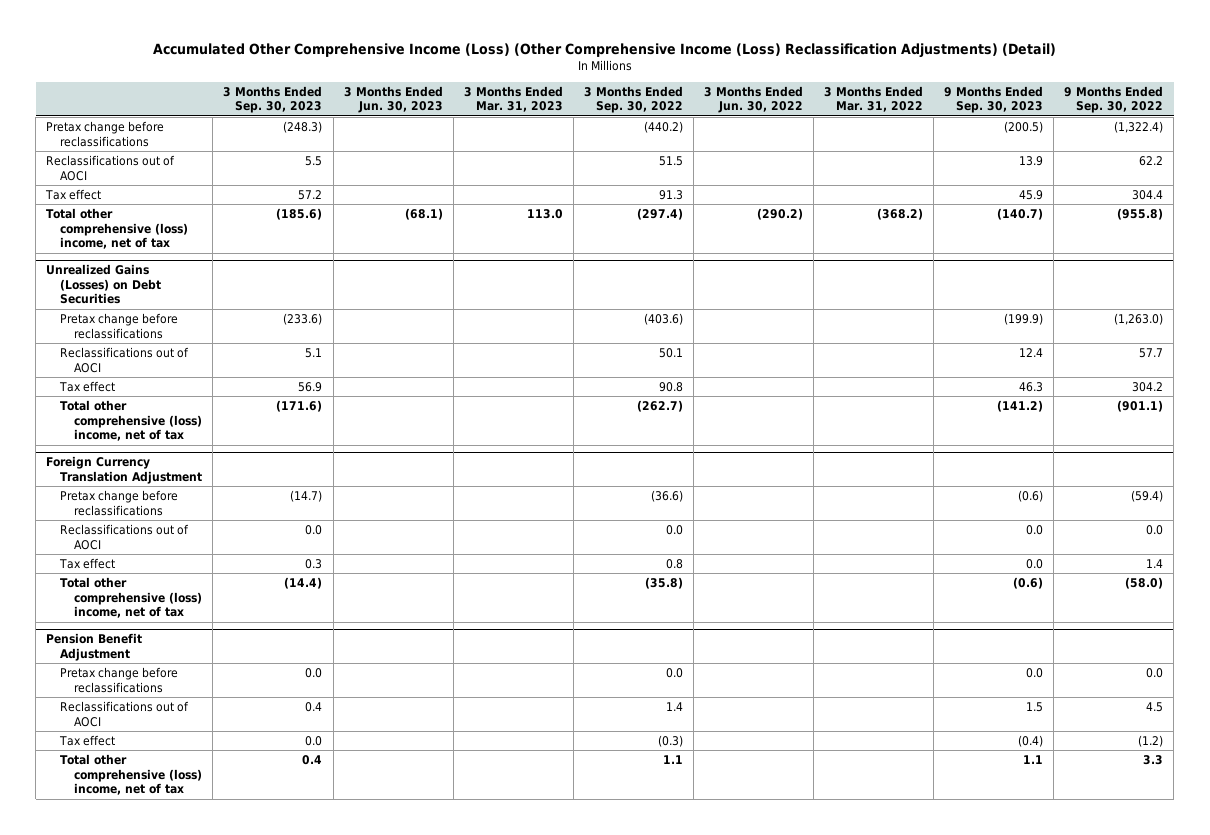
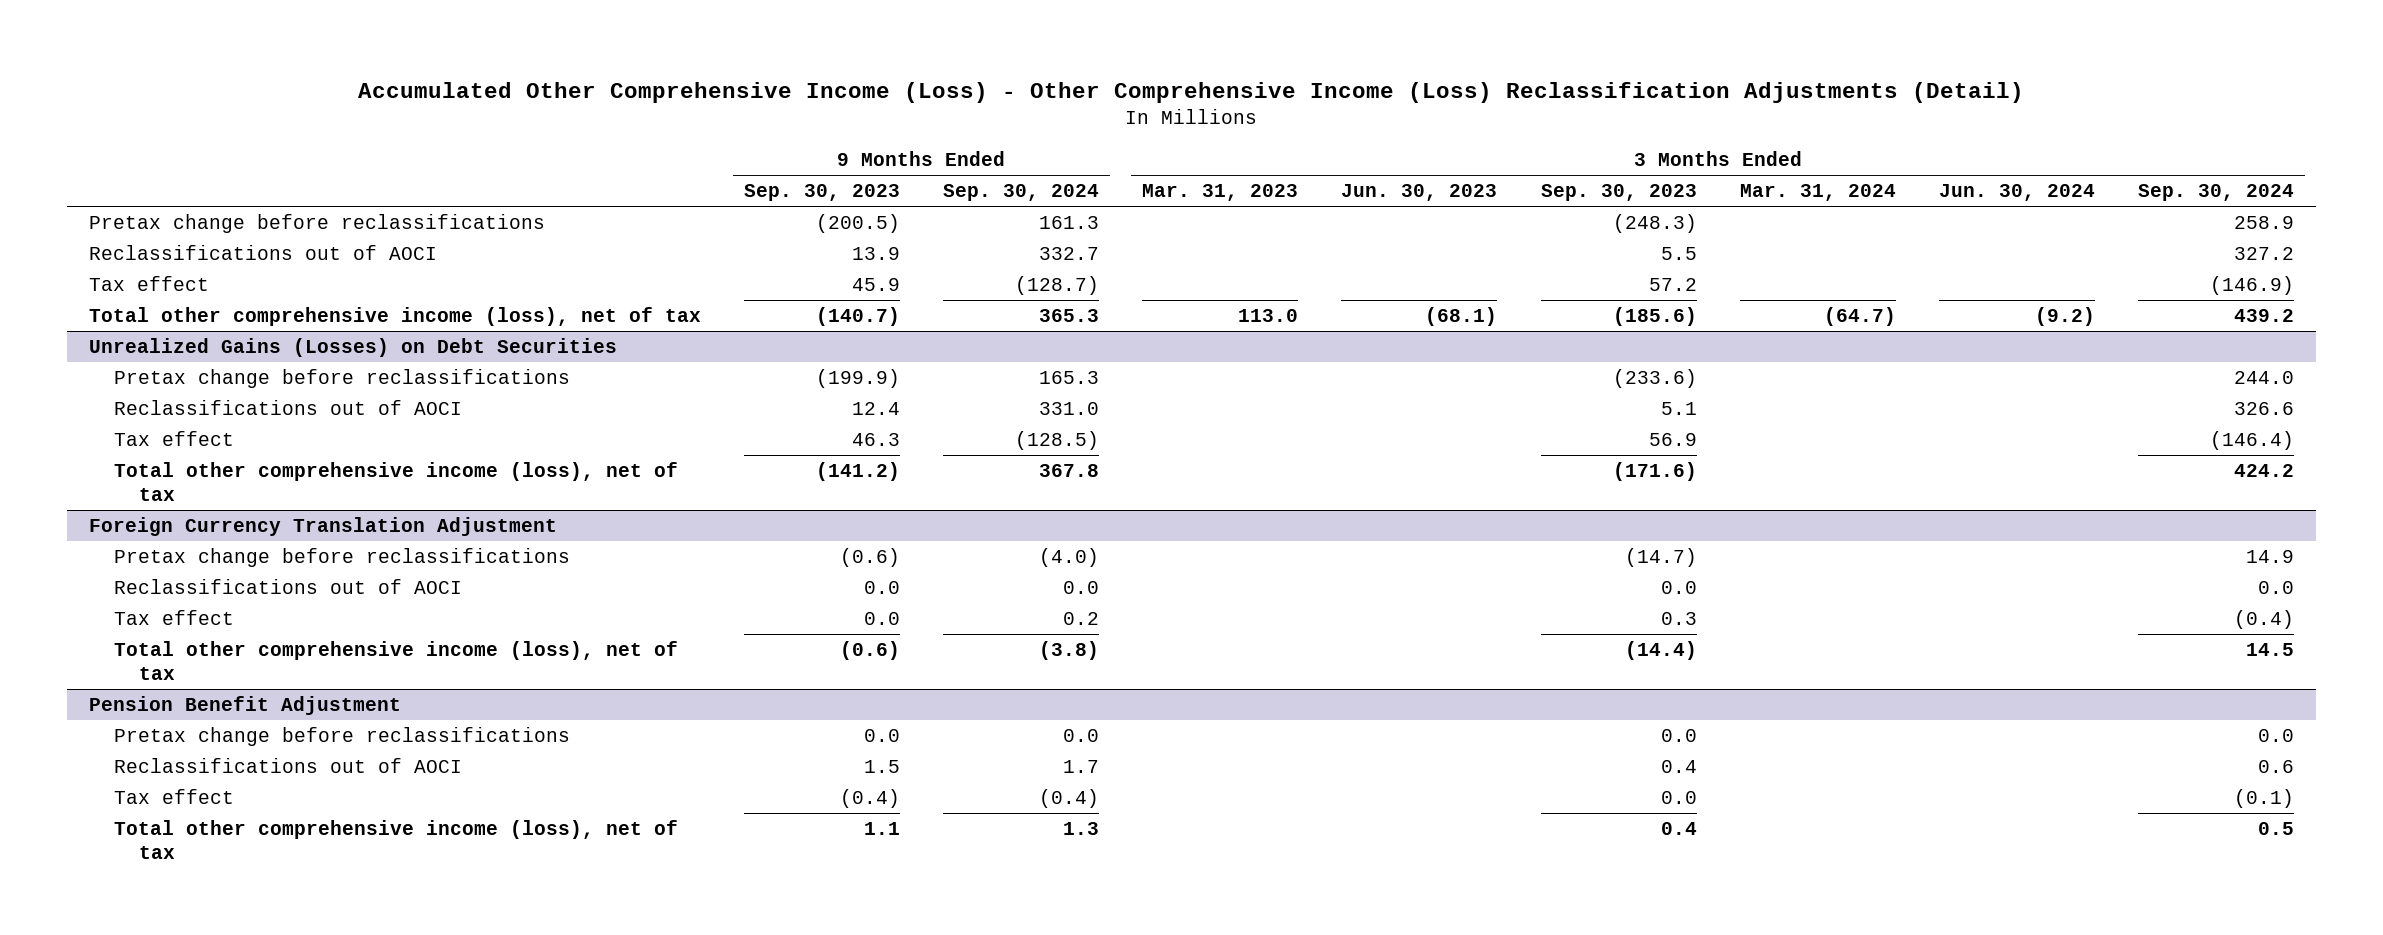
[152,43,1056,59] Accumulated Other Comprehensive Income (Loss) (Other Comprehensive Income (Loss) Reclassification Adjustments) (Detail) -> [358,81,2025,103] Accumulated Other Comprehensive Income (Loss) - Other Comprehensive Income (Loss) Reclassification Adjustments (Detail)
[583,85,683,114] 3 Months Ended Sep. 30, 2022 -> none
[703,85,803,114] 3 Months Ended Jun. 30, 2022 -> none
[823,85,923,113] 3 Months Ended Mar. 31, 2022 -> none
[1064,85,1164,114] 9 Months Ended Sep. 30, 2022 -> none
none -> [943,184,1100,202] Sep. 30, 2024
none -> [1739,184,1896,202] Mar. 31, 2024
none -> [1939,184,2096,202] Jun. 30, 2024
none -> [2138,184,2295,202] Sep. 30, 2024
[46,207,189,250] Total other comprehensive (loss) income, net of tax -> [88,307,701,327] Total other comprehensive income (loss), net of tax
[60,399,203,442] Total other comprehensive (loss) income, net of tax -> [113,462,678,501] Total other comprehensive income (loss), net of tax
[60,576,203,619] Total other comprehensive (loss) income, net of tax -> [113,641,678,680] Total other comprehensive income (loss), net of tax
[60,753,203,796] Total other comprehensive (loss) income, net of tax -> [113,820,678,859] Total other comprehensive income (loss), net of tax

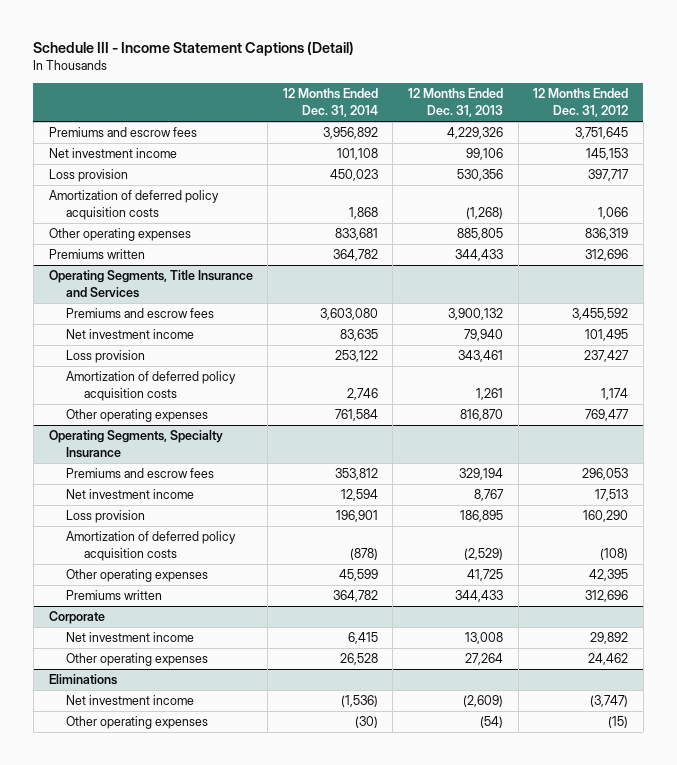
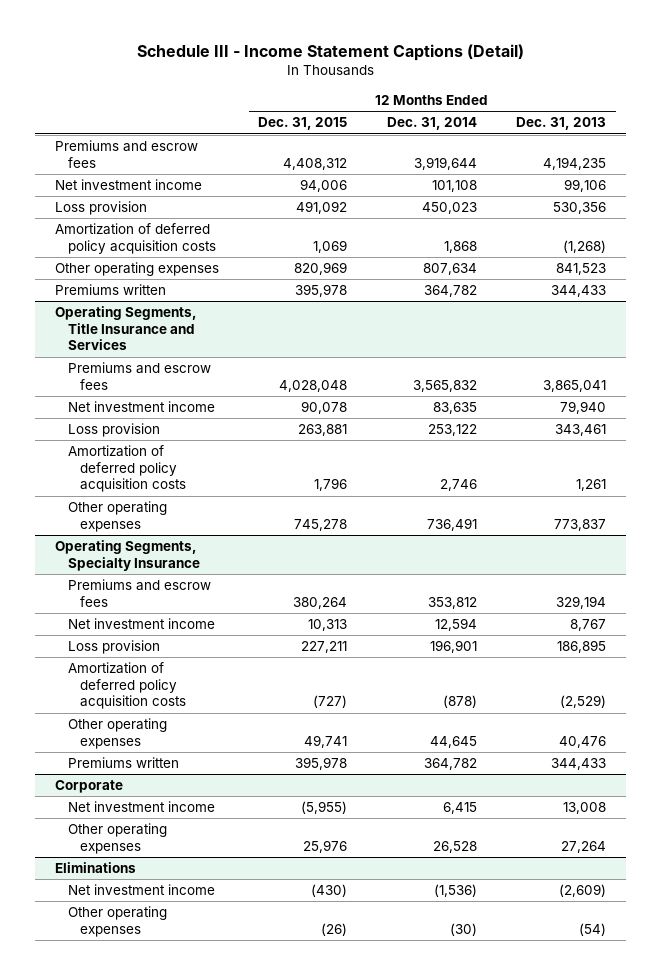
[533,88,629,117] 12 Months Ended Dec. 31, 2012 -> none
none -> [258,117,348,131] Dec. 31, 2015
[322,127,378,140] 3,956,892 -> [413,156,477,170] 3,919,644
[447,127,504,140] 4,229,326 -> [543,156,607,170] 4,194,235
[334,228,378,241] 833,681 -> [422,263,477,276] 807,634
[457,228,504,241] 885,805 -> [556,263,607,276] 841,523
[319,308,378,321] 3,603,080 -> [412,379,477,392] 3,565,832
[448,308,504,321] 3,900,132 -> [543,379,607,392] 3,865,041
[334,409,378,422] 761,584 -> [426,517,477,531] 736,491
[460,409,504,422] 816,870 -> [554,518,607,531] 773,837
[338,569,378,582] 45,599 -> [429,735,477,748] 44,645
[467,569,504,582] 41,725 -> [559,735,607,748] 40,476

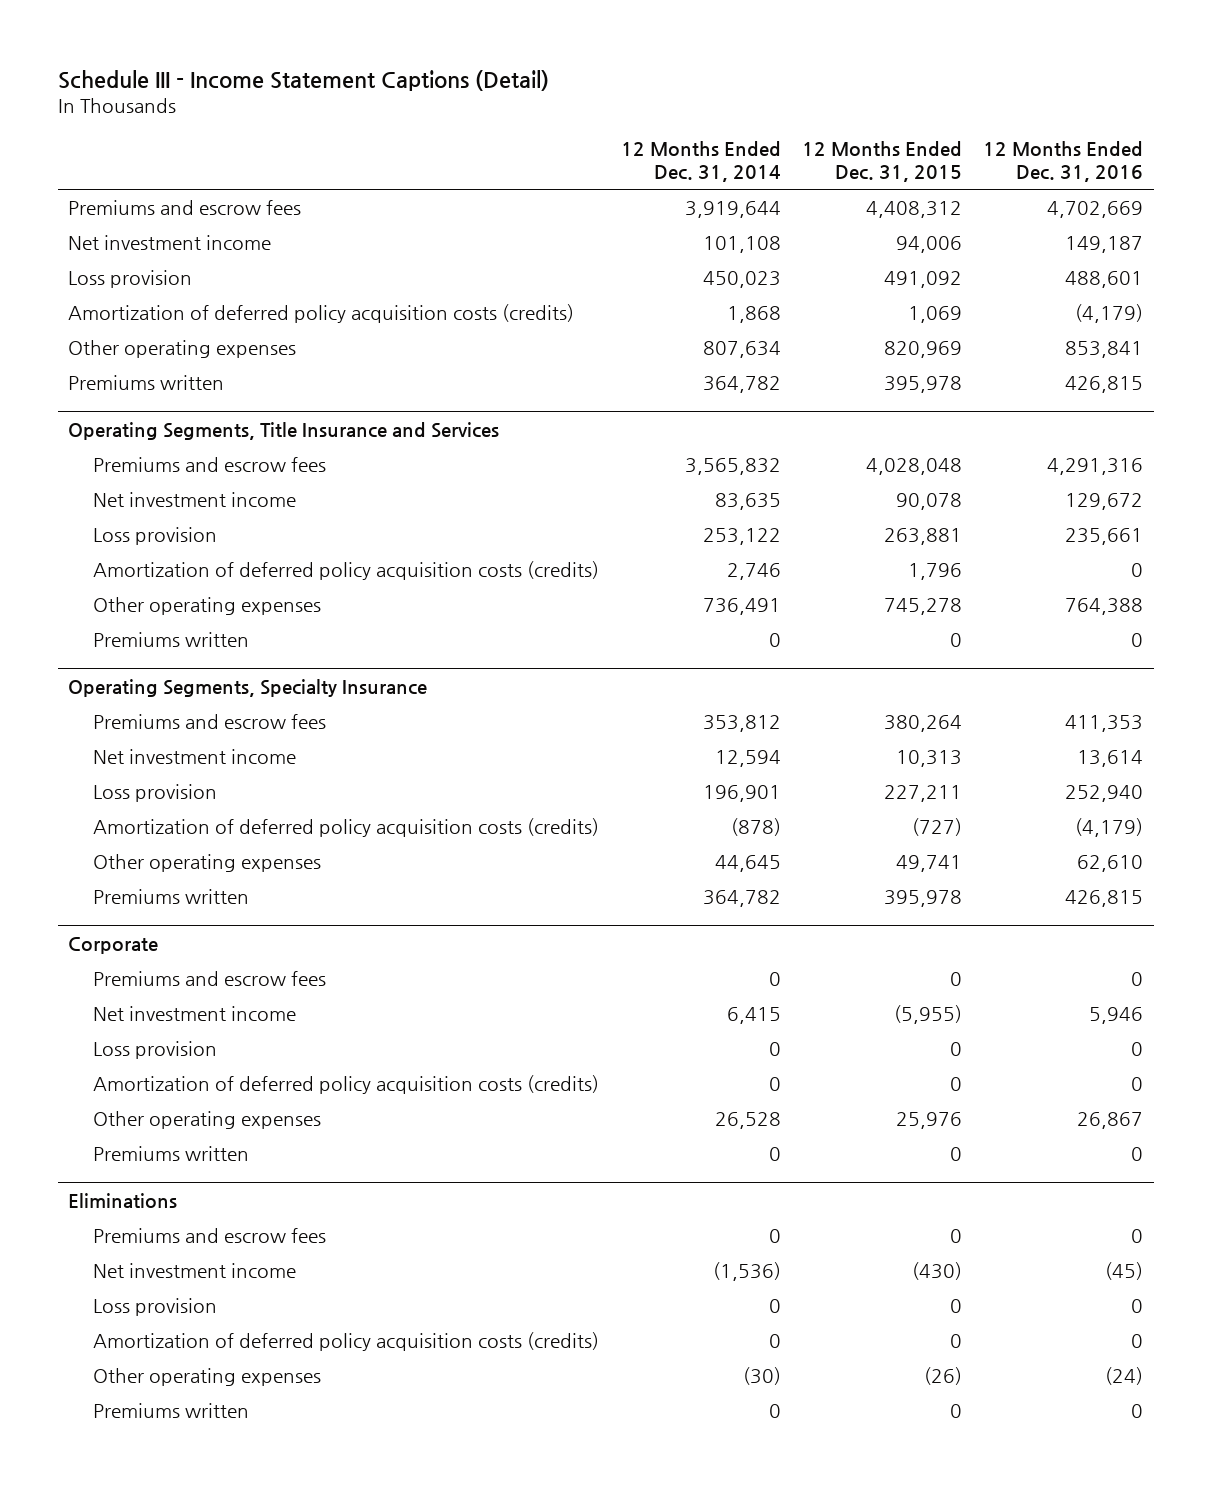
[516,117,607,131] Dec. 31, 2013 -> none
none -> [983,141,1144,183] 12 Months Ended Dec. 31, 2016
[55,223,216,254] Amortization of deferred policy acquisition costs -> [68,304,575,324] Amortization of deferred policy acquisition costs (credits)
[67,445,187,493] Amortization of deferred policy acquisition costs -> [93,561,600,581] Amortization of deferred policy acquisition costs (credits)
none -> [93,632,250,648] Premiums written
[67,662,187,710] Amortization of deferred policy acquisition costs -> [93,818,600,838] Amortization of deferred policy acquisition costs (credits)
none -> [93,971,327,987] Premiums and escrow fees
none -> [93,1041,218,1060] Loss provision
none -> [93,1075,600,1095] Amortization of deferred policy acquisition costs (credits)
none -> [93,1146,250,1162] Premiums written
none -> [93,1228,327,1244] Premiums and escrow fees
none -> [93,1298,218,1317] Loss provision
none -> [93,1332,600,1352] Amortization of deferred policy acquisition costs (credits)
none -> [93,1403,250,1419] Premiums written

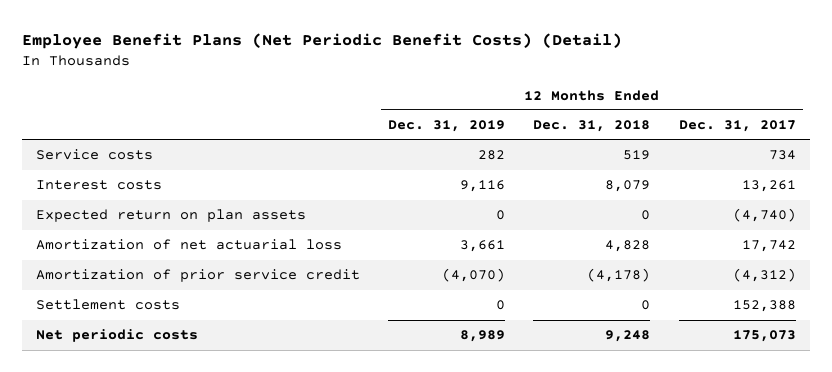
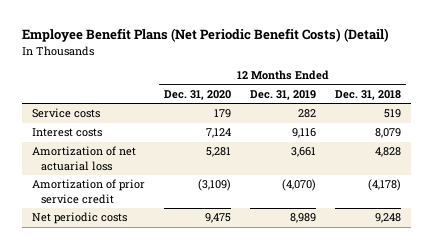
[678,120,796,133] Dec. 31, 2017 -> none
none -> [163,90,231,101] Dec. 31, 2020
[35,209,306,223] Expected return on plan assets -> none
[35,299,180,311] Settlement costs -> none

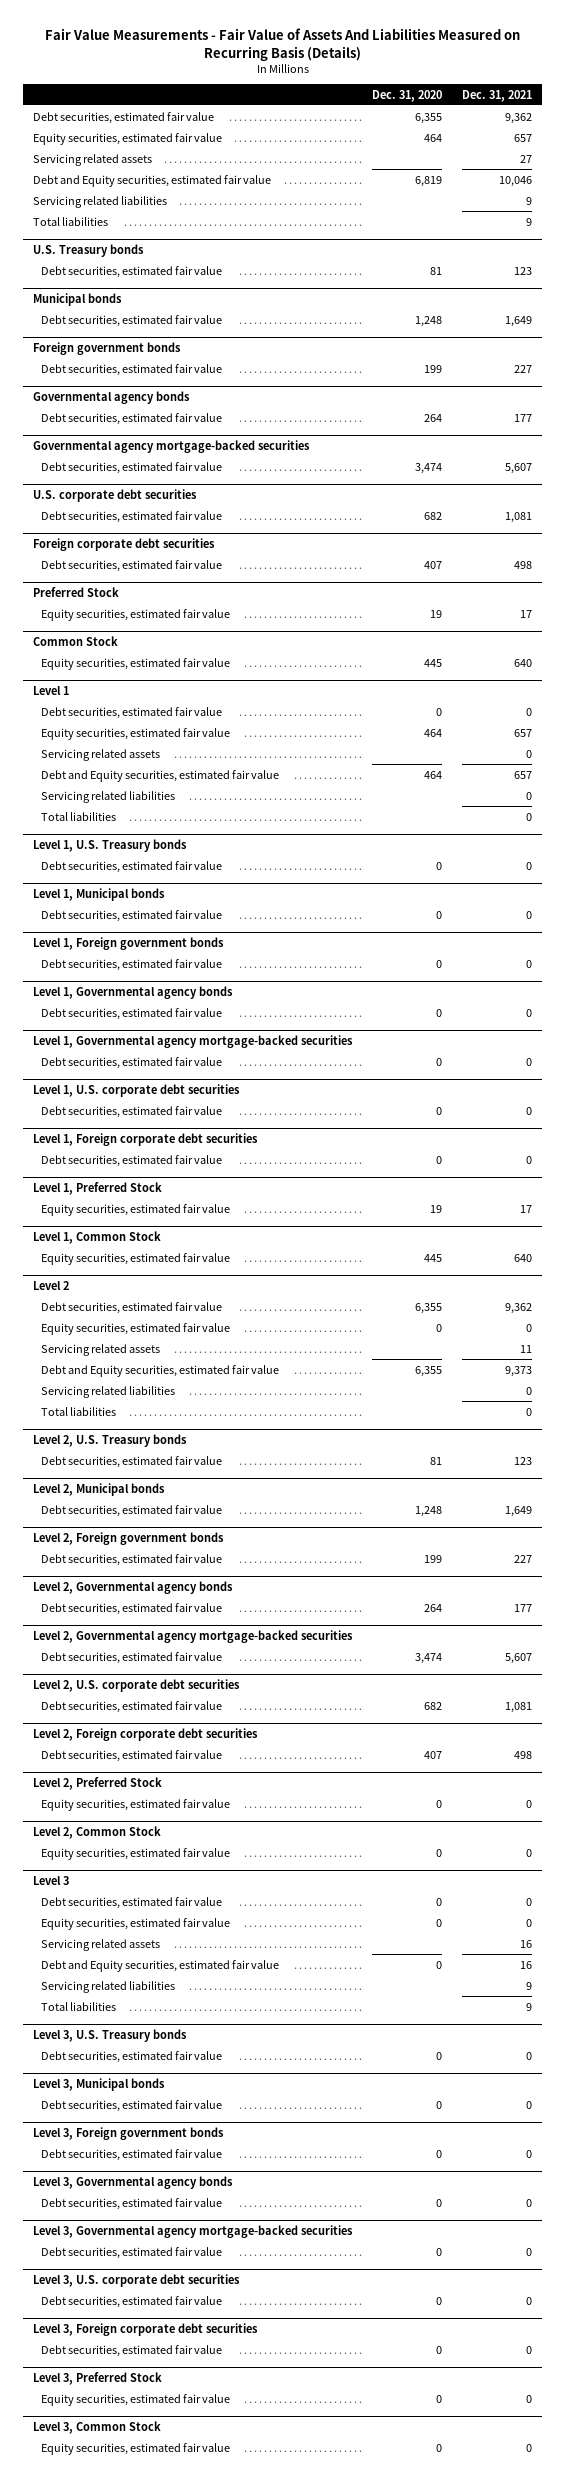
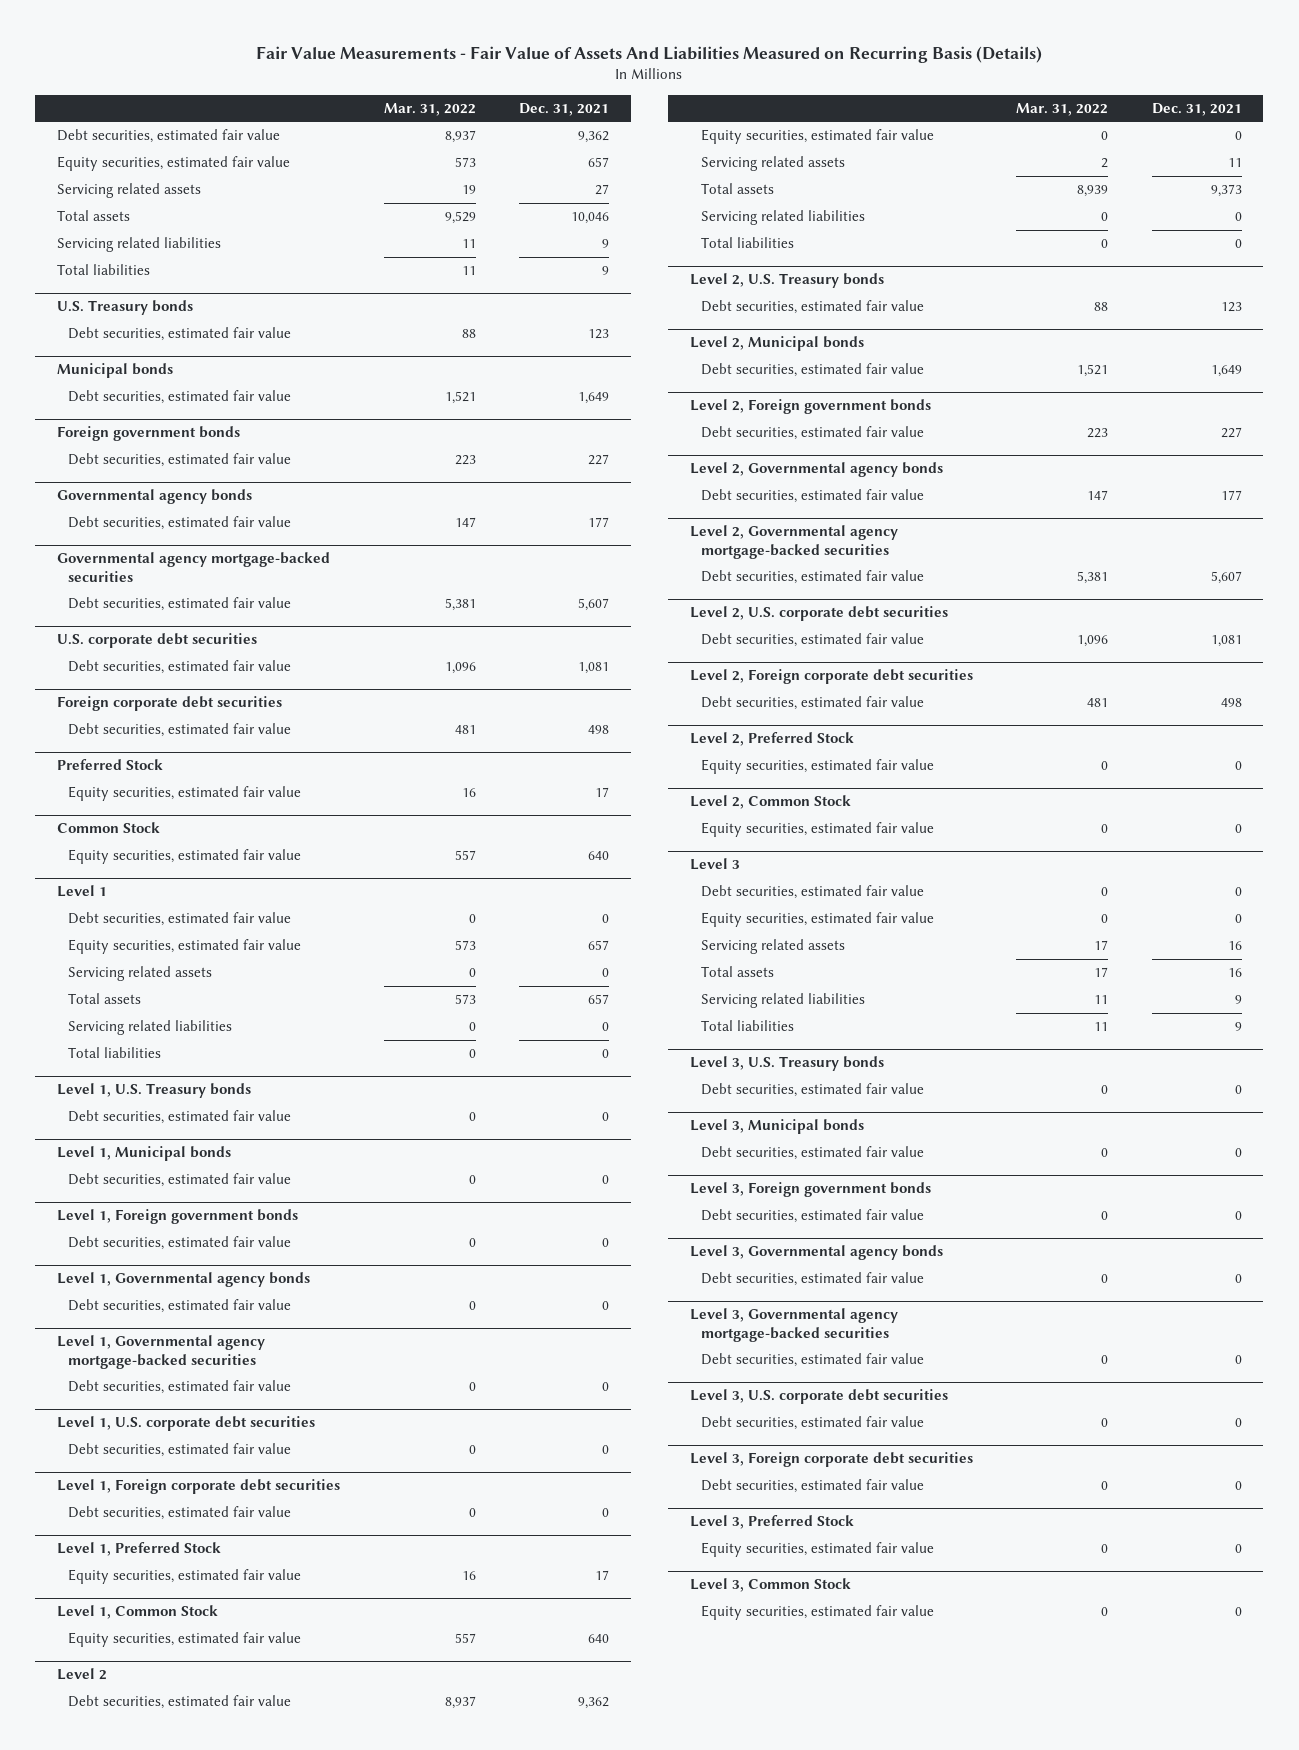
[372,89,443,102] Dec. 31, 2020 -> none
none -> [383,102,476,116] Mar. 31, 2022
[32,174,271,187] Debt and Equity securities, estimated fair value -> [57,210,131,222] Total assets
[41,769,280,782] Debt and Equity securities, estimated fair value -> [67,993,141,1005] Total assets
[41,1364,280,1377] Debt and Equity securities, estimated fair value -> [700,183,774,195] Total assets
[41,1959,280,1972] Debt and Equity securities, estimated fair value -> [700,966,774,978] Total assets

